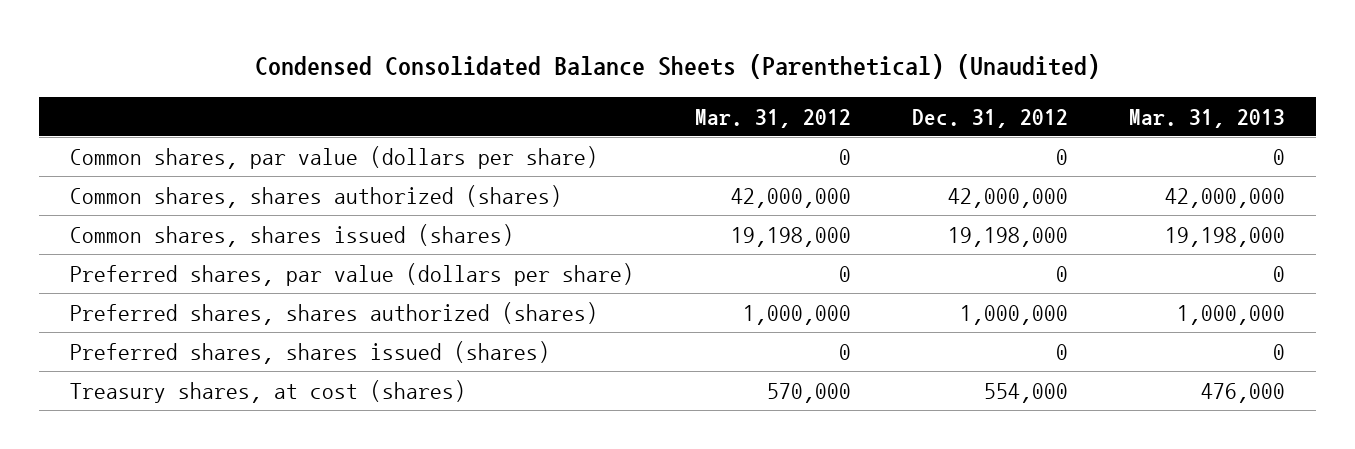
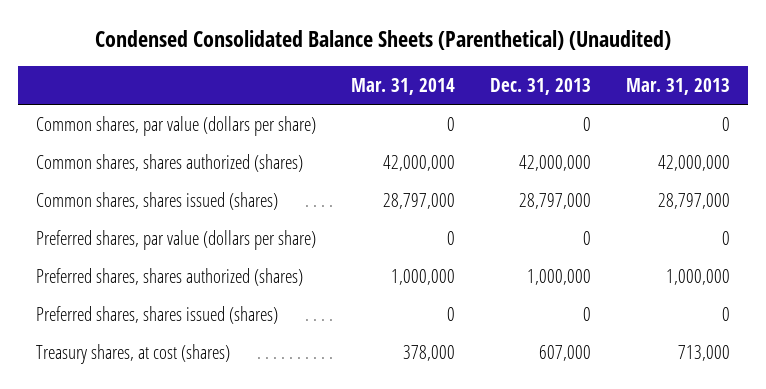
[694,108,851,128] Mar. 31, 2012 -> none
[912,108,1069,128] Dec. 31, 2012 -> none
none -> [350,77,455,95] Mar. 31, 2014
none -> [490,77,592,95] Dec. 31, 2013
[1165,226,1286,247] 19,198,000 -> [658,192,731,209] 28,797,000
[1201,382,1286,403] 476,000 -> [678,344,731,361] 713,000

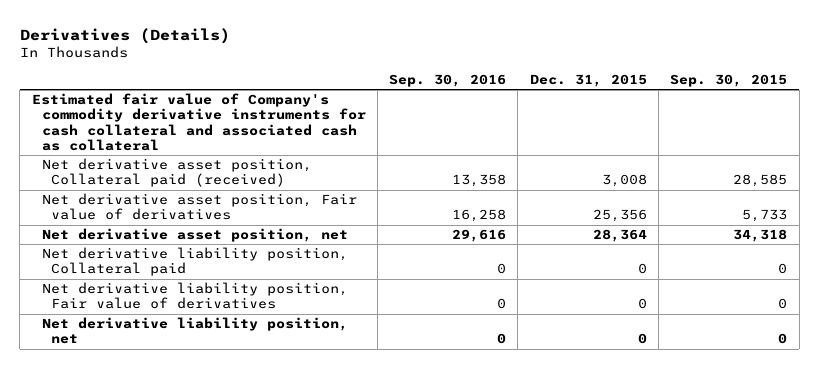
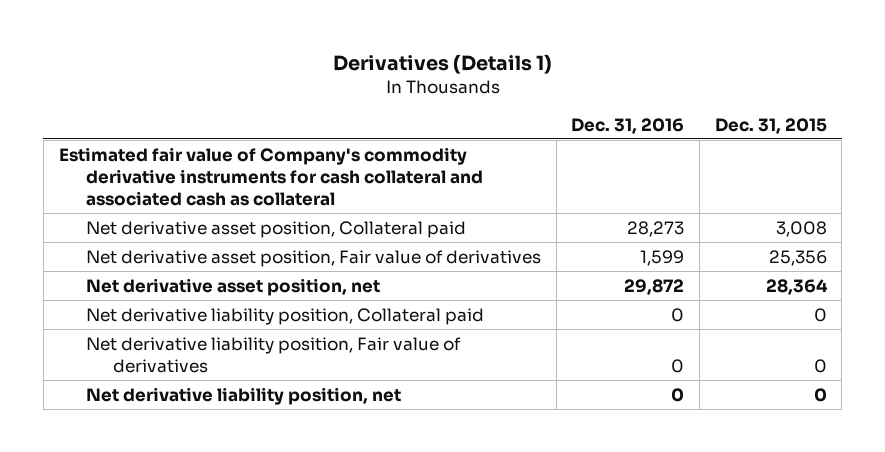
[19,27,230,44] Derivatives (Details) -> [332,54,552,75] Derivatives (Details 1)
[389,73,507,87] Sep. 30, 2016 -> none
[670,73,788,87] Sep. 30, 2015 -> none
none -> [571,117,685,134] Dec. 31, 2016
[41,158,312,188] Net derivative asset position, Collateral paid (received) -> [85,220,466,238] Net derivative asset position, Collateral paid

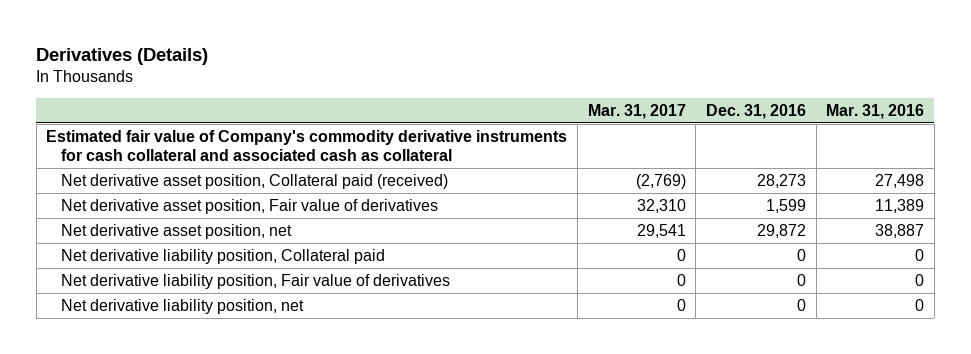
[332,54,552,75] Derivatives (Details 1) -> [36,47,209,65] Derivatives (Details)
[714,117,827,134] Dec. 31, 2015 -> none
none -> [587,103,686,119] Mar. 31, 2017
none -> [826,103,925,119] Mar. 31, 2016
[85,220,466,238] Net derivative asset position, Collateral paid -> [61,173,449,189] Net derivative asset position, Collateral paid (received)

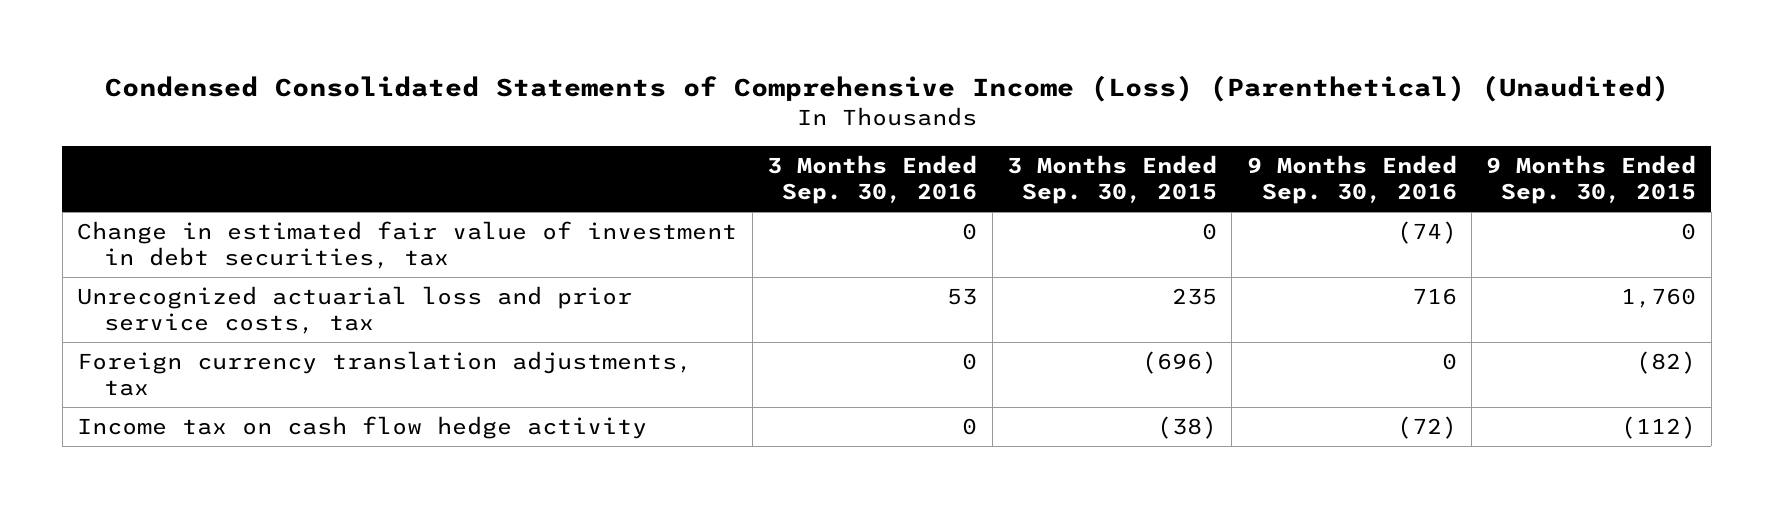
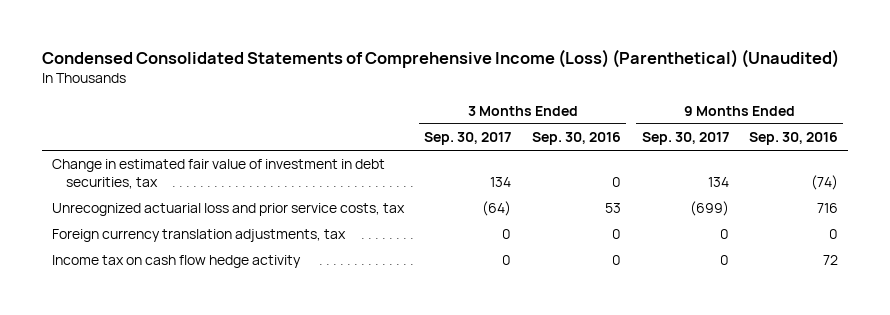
[1006,155,1217,205] 3 Months Ended Sep. 30, 2015 -> none
[1486,155,1697,205] 9 Months Ended Sep. 30, 2015 -> none
none -> [424,132,512,146] Sep. 30, 2017
none -> [641,132,729,146] Sep. 30, 2017
[1396,416,1457,440] (72) -> [823,255,839,266] 72

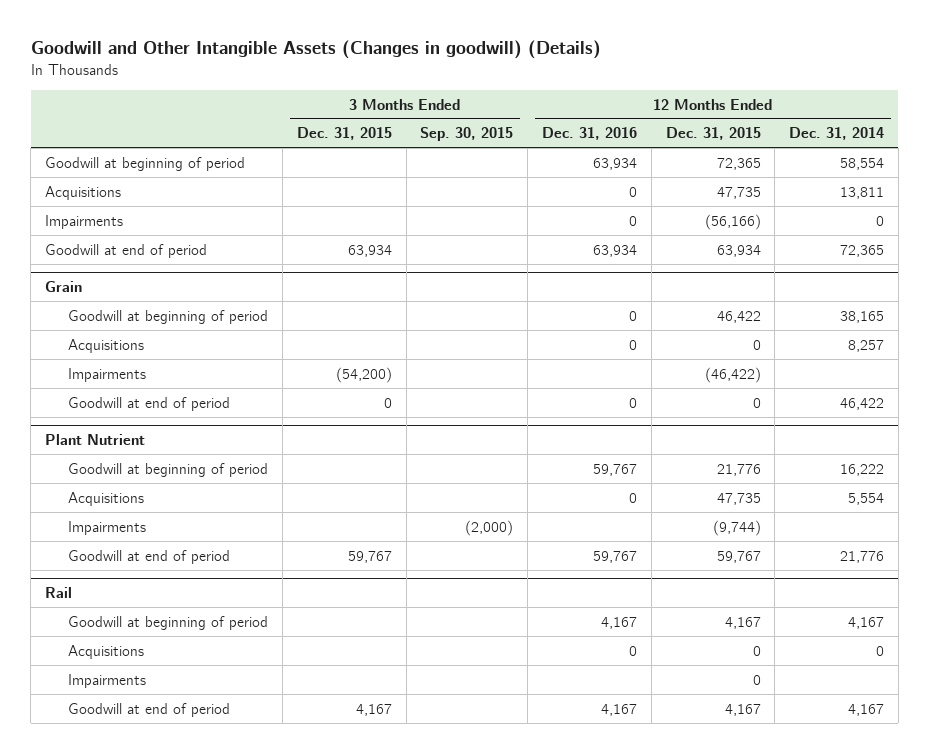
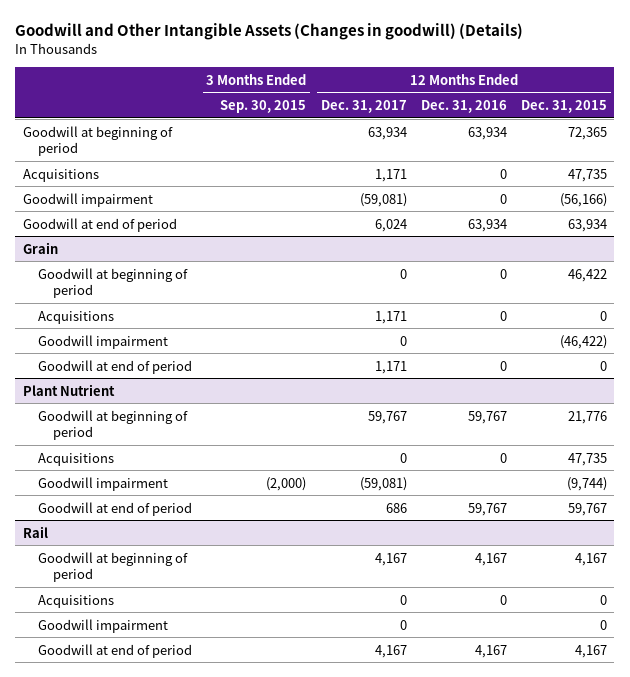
[296,127,392,141] Dec. 31, 2015 -> none
[789,127,885,141] Dec. 31, 2014 -> none
none -> [320,100,407,114] Dec. 31, 2017
[45,214,124,229] Impairments -> [22,192,153,207] Goodwill impairment
[68,367,147,382] Impairments -> [38,334,169,349] Goodwill impairment
[68,520,147,535] Impairments -> [38,476,169,491] Goodwill impairment
[68,673,147,688] Impairments -> [38,618,169,633] Goodwill impairment

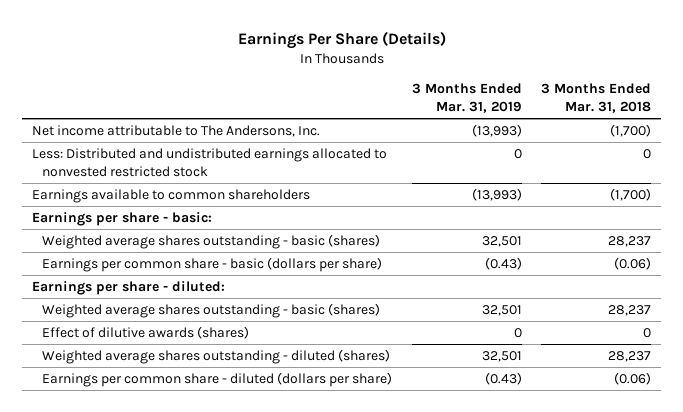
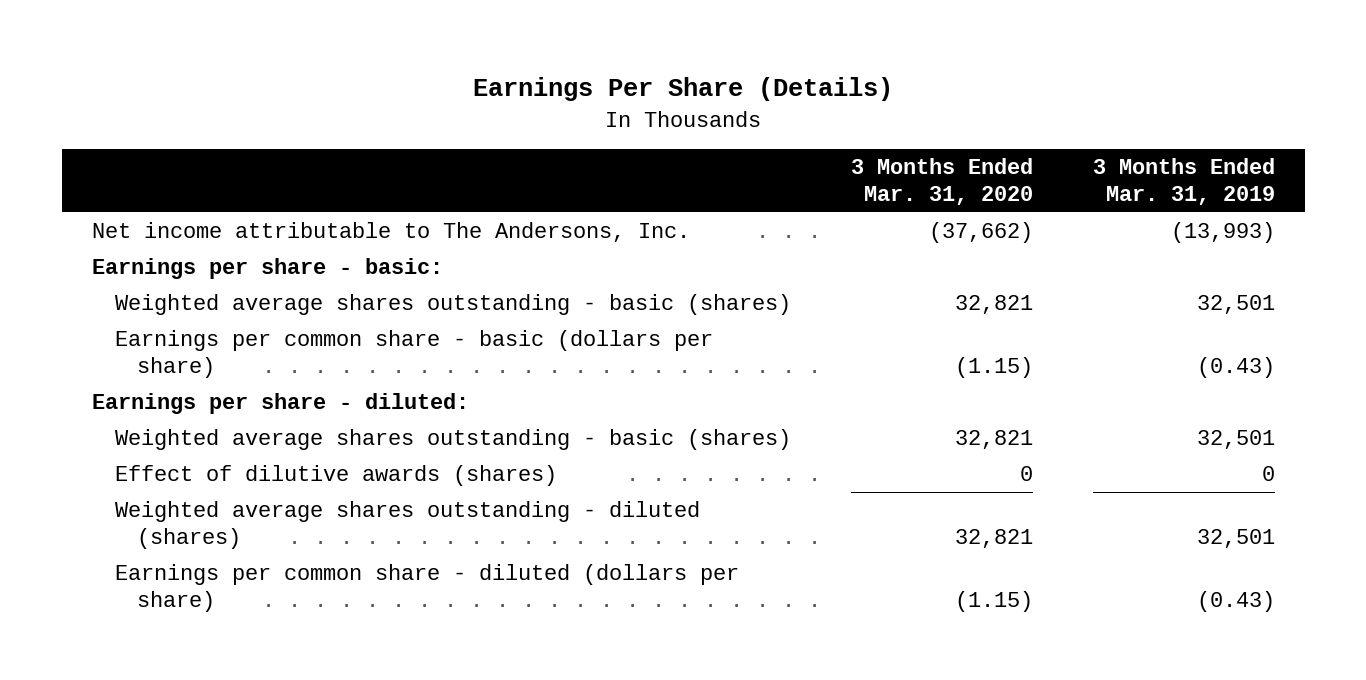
[541,82,652,113] 3 Months Ended Mar. 31, 2018 -> none
none -> [850,158,1033,206] 3 Months Ended Mar. 31, 2020
[31,148,387,178] Less: Distributed and undistributed earnings allocated to nonvested restricted stock -> none
[31,189,310,204] Earnings available to common shareholders -> none

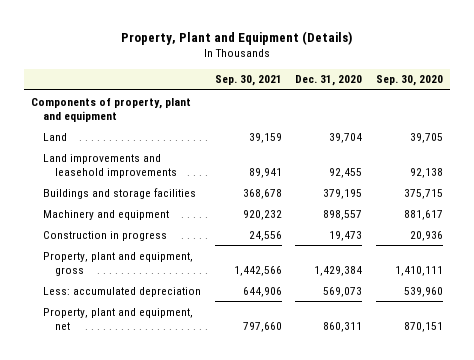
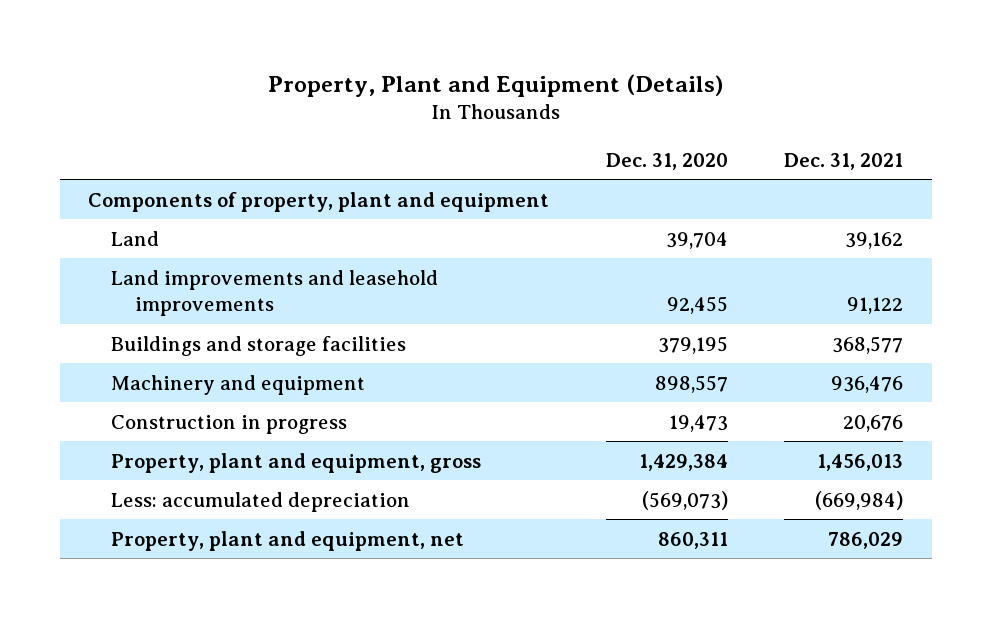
[214,75,282,87] Sep. 30, 2021 -> none
[376,75,444,87] Sep. 30, 2020 -> none
none -> [784,152,904,170] Dec. 31, 2021
[323,286,363,297] 569,073 -> [641,490,728,510] (569,073)

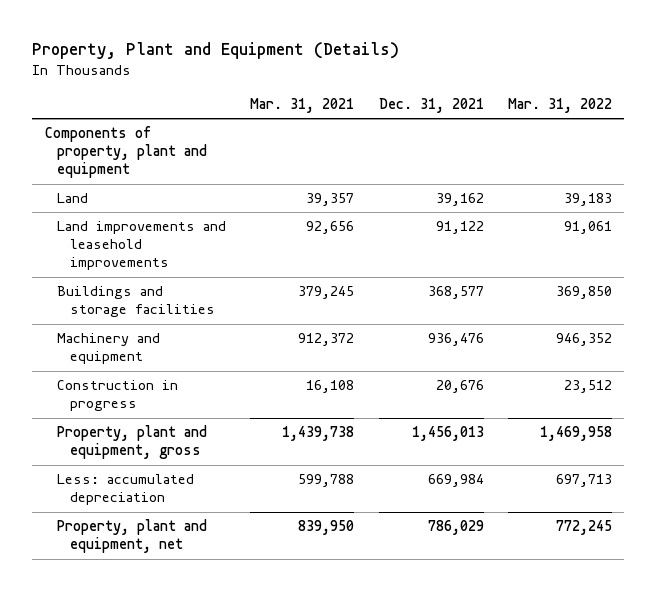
[605,152,728,170] Dec. 31, 2020 -> none
none -> [250,97,355,113] Mar. 31, 2021
none -> [507,97,612,113] Mar. 31, 2022
[815,490,904,510] (669,984) -> [427,474,484,488] 669,984

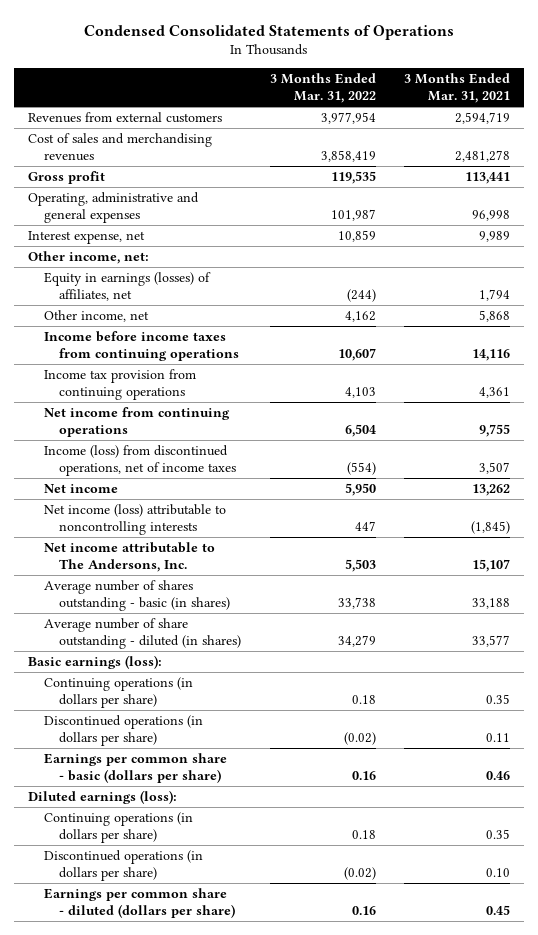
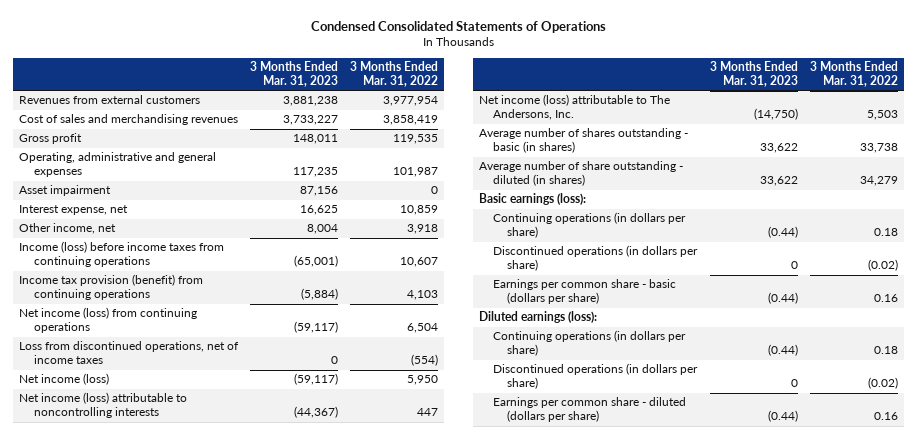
[404,73,511,104] 3 Months Ended Mar. 31, 2021 -> none
none -> [250,61,339,88] 3 Months Ended Mar. 31, 2023
none -> [19,185,112,197] Asset impairment
[28,251,150,265] Other income, net: -> none
[43,272,211,302] Equity in earnings (losses) of affiliates, net -> none
[344,311,376,323] 4,162 -> [407,224,439,235] 3,918
[43,331,240,362] Income before income taxes from continuing operations -> [19,241,225,268] Income (loss) before income taxes from continuing operations
[43,369,196,401] Income tax provision from continuing operations -> [19,274,204,301] Income tax provision (benefit) from continuing operations
[43,407,230,438] Net income from continuing operations -> [19,307,198,334] Net income (loss) from continuing operations
[43,445,237,477] Income (loss) from discontinued operations, net of income taxes -> [19,341,240,365] Loss from discontinued operations, net of income taxes
[43,484,118,494] Net income -> [19,373,110,386] Net income (loss)
[43,542,215,573] Net income attributable to The Andersons, Inc. -> [478,94,670,121] Net income (loss) attributable to The Andersons, Inc.

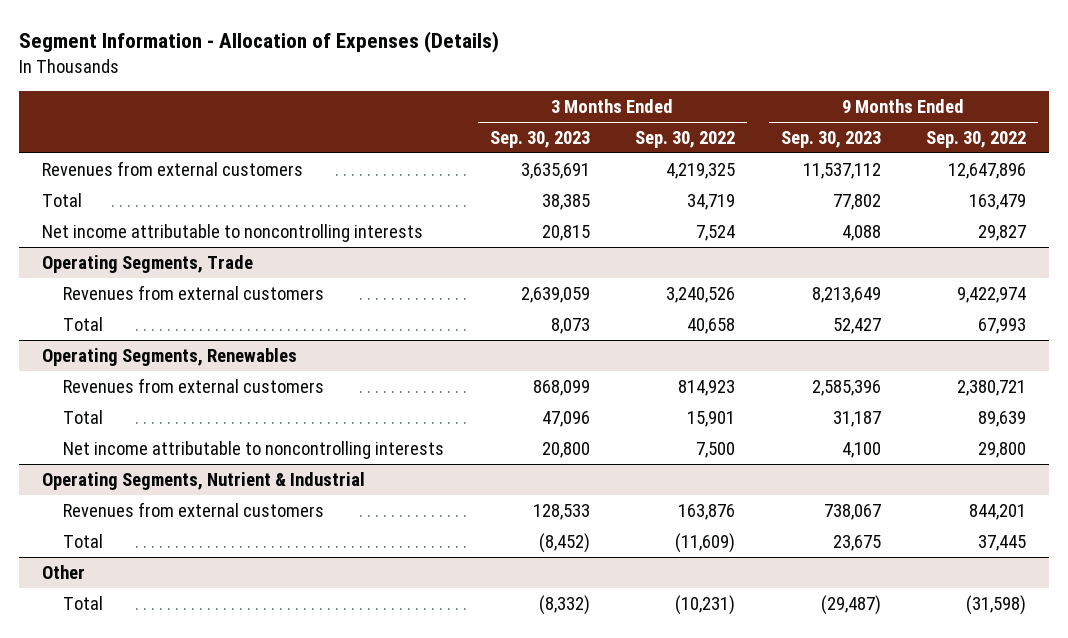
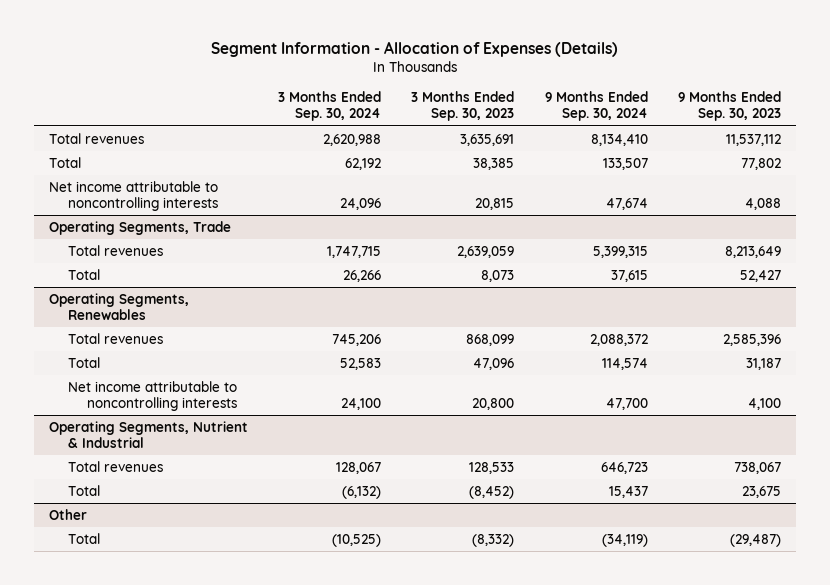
[635,130,736,148] Sep. 30, 2022 -> none
[926,130,1027,148] Sep. 30, 2022 -> none
none -> [278,91,382,122] 3 Months Ended Sep. 30, 2024
none -> [544,91,648,122] 9 Months Ended Sep. 30, 2024
[42,160,304,176] Revenues from external customers -> [48,132,144,144] Total revenues
[63,284,325,300] Revenues from external customers -> [67,244,163,256] Total revenues
[63,377,325,393] Revenues from external customers -> [67,332,163,344] Total revenues
[63,501,325,517] Revenues from external customers -> [67,460,163,472] Total revenues

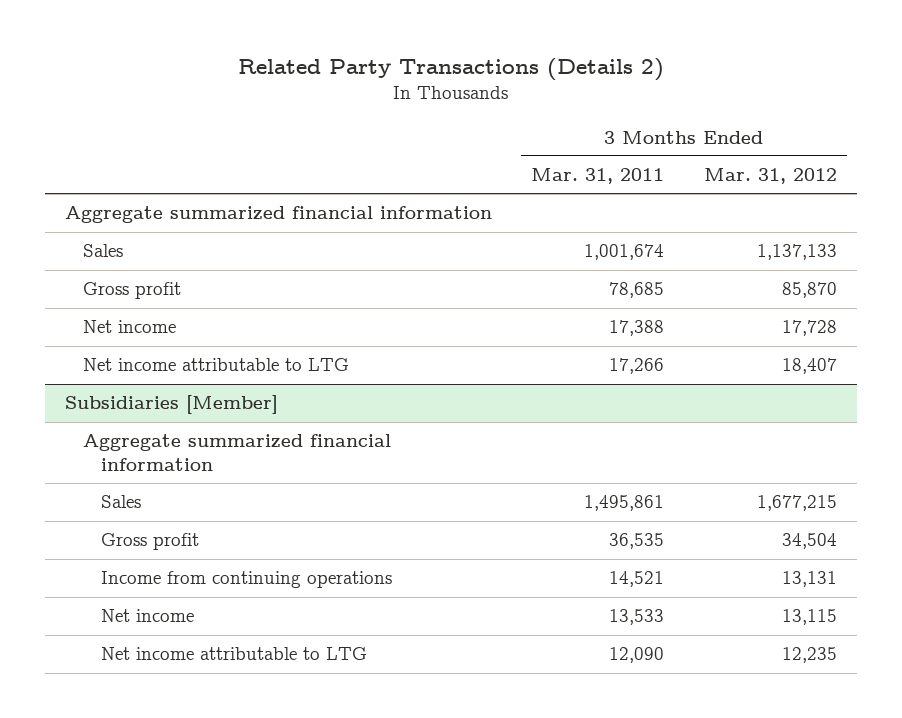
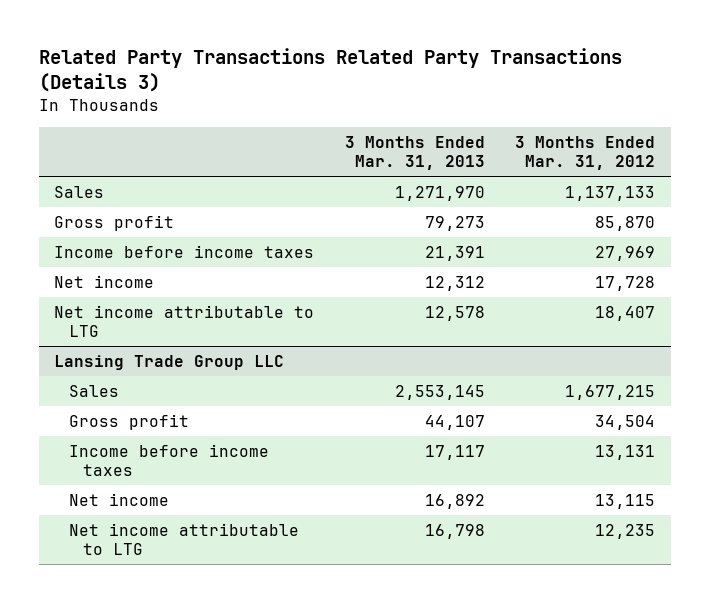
[237,58,664,82] Related Party Transactions (Details 2) -> [38,47,622,93] Related Party Transactions Related Party Transactions (Details 3)
[531,168,665,185] Mar. 31, 2011 -> none
none -> [344,136,485,171] 3 Months Ended Mar. 31, 2013
[64,206,492,224] Aggregate summarized financial information -> none
none -> [54,244,315,258] Income before income taxes
[64,395,278,415] Subsidiaries [Member] -> none
[82,434,391,471] Aggregate summarized financial information -> none
none -> [54,354,285,370] Lansing Trade Group LLC
[101,571,393,589] Income from continuing operations -> [68,443,269,477] Income before income taxes

